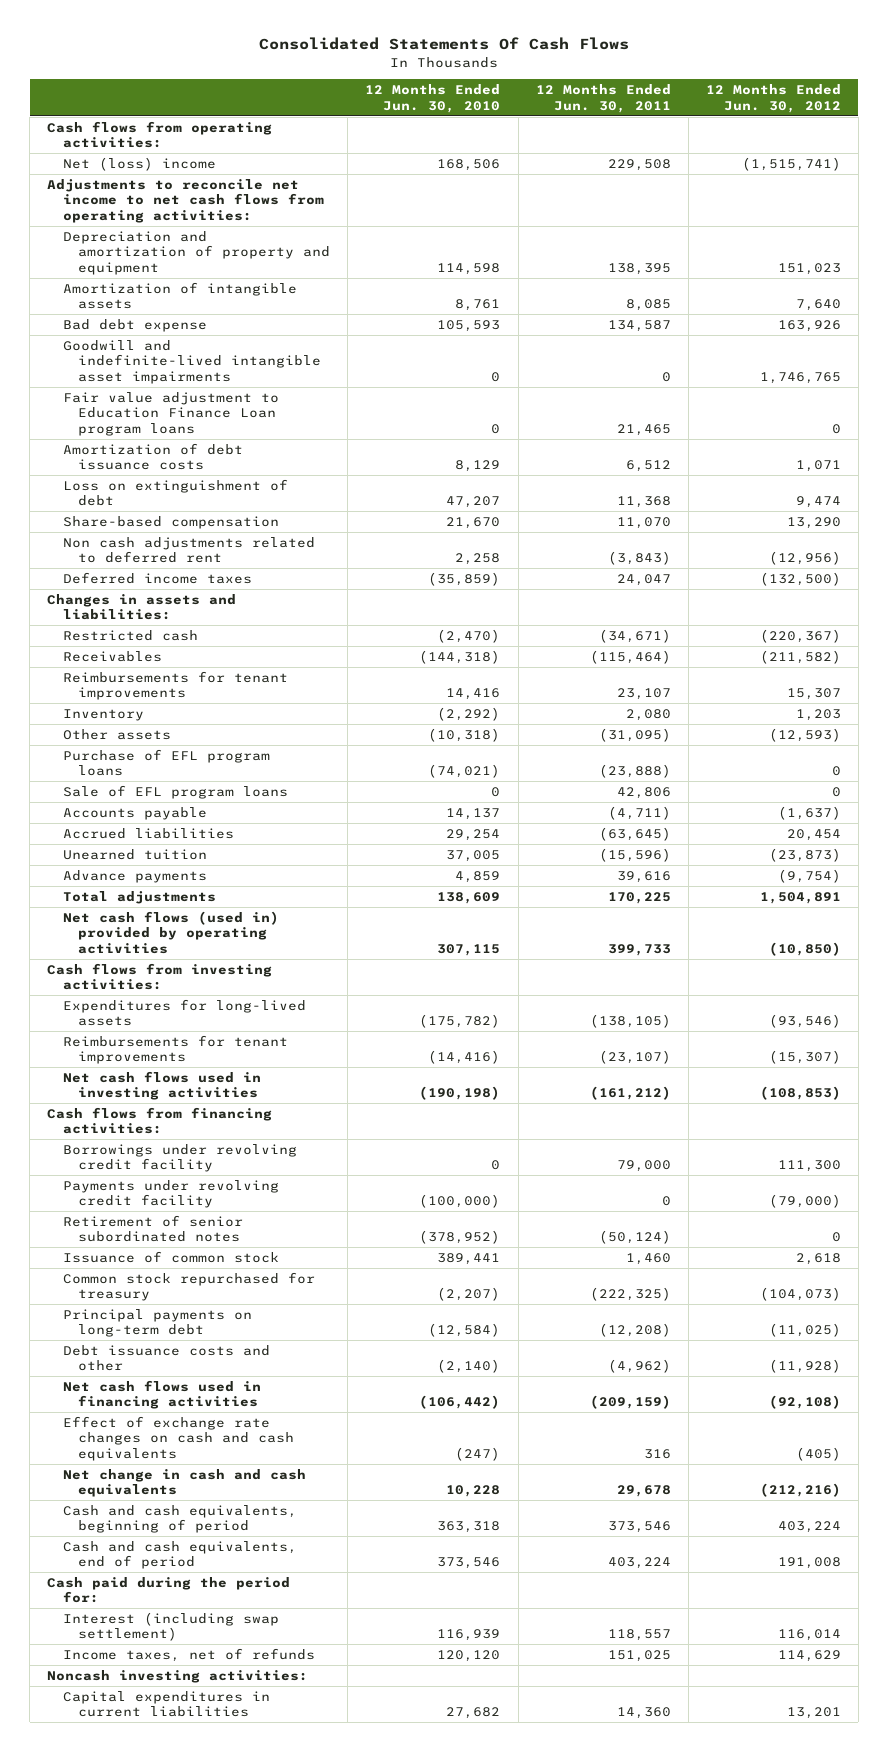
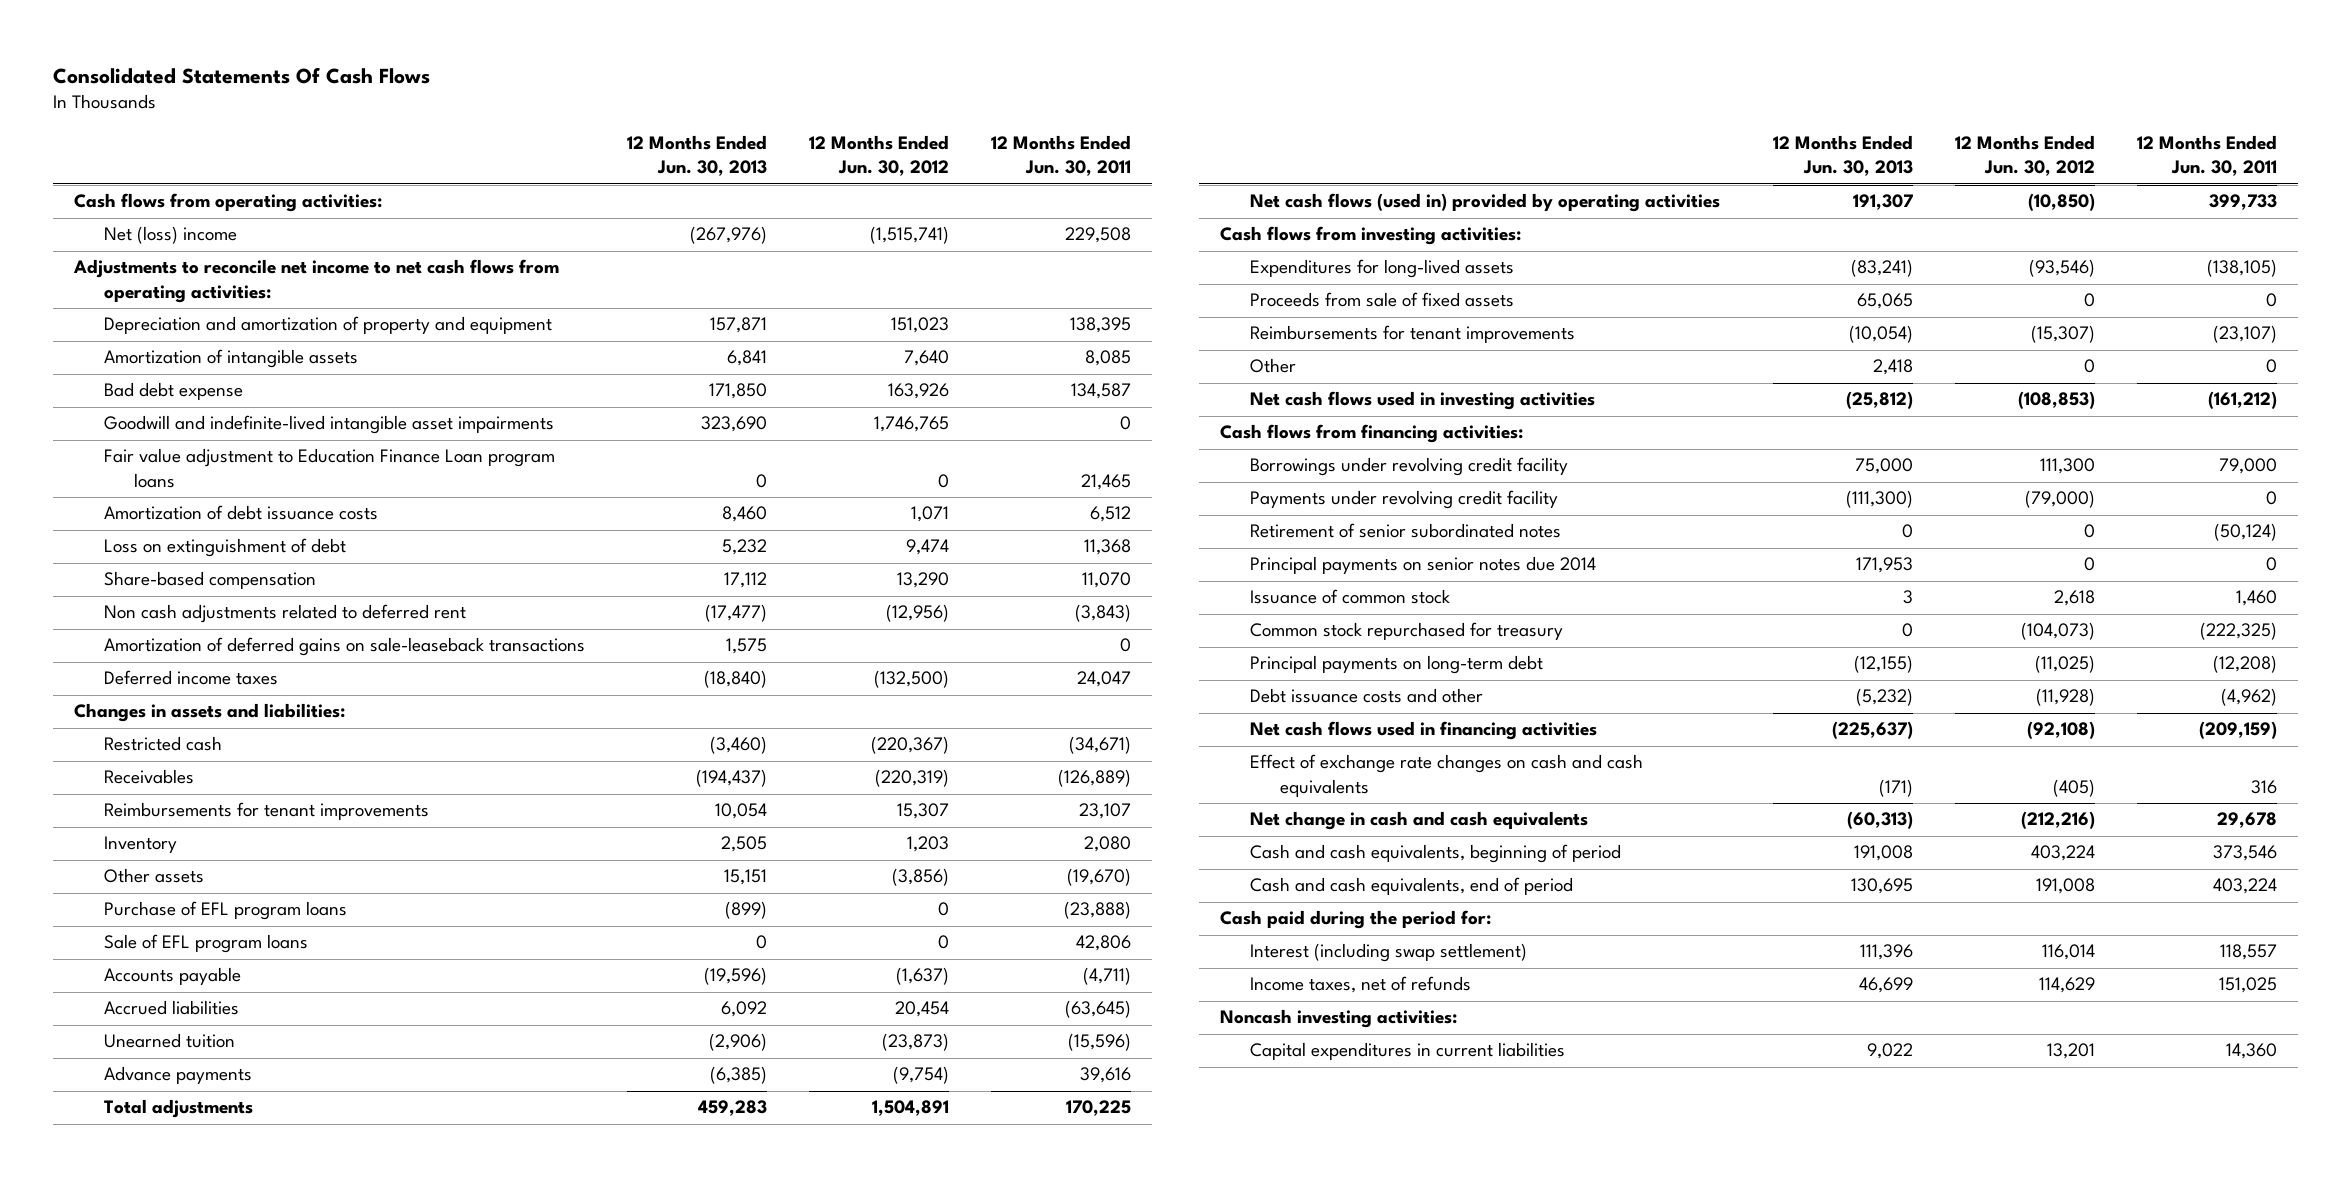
[365,84,501,113] 12 Months Ended Jun. 30, 2010 -> none
none -> [627,135,768,177] 12 Months Ended Jun. 30, 2013
none -> [104,637,586,657] Amortization of deferred gains on sale-leaseback transactions
[589,649,671,664] (115,464) -> [1058,769,1132,788] (126,889)
[759,649,841,664] (211,582) -> [875,769,950,788] (220,319)
[598,727,671,742] (31,095) -> [1067,868,1132,887] (19,670)
[768,727,841,742] (12,593) -> [892,868,950,887] (3,856)
none -> [1249,292,1514,308] Proceeds from sale of fixed assets
none -> [1249,358,1296,374] Other
none -> [1249,556,1596,575] Principal payments on senior notes due 2014

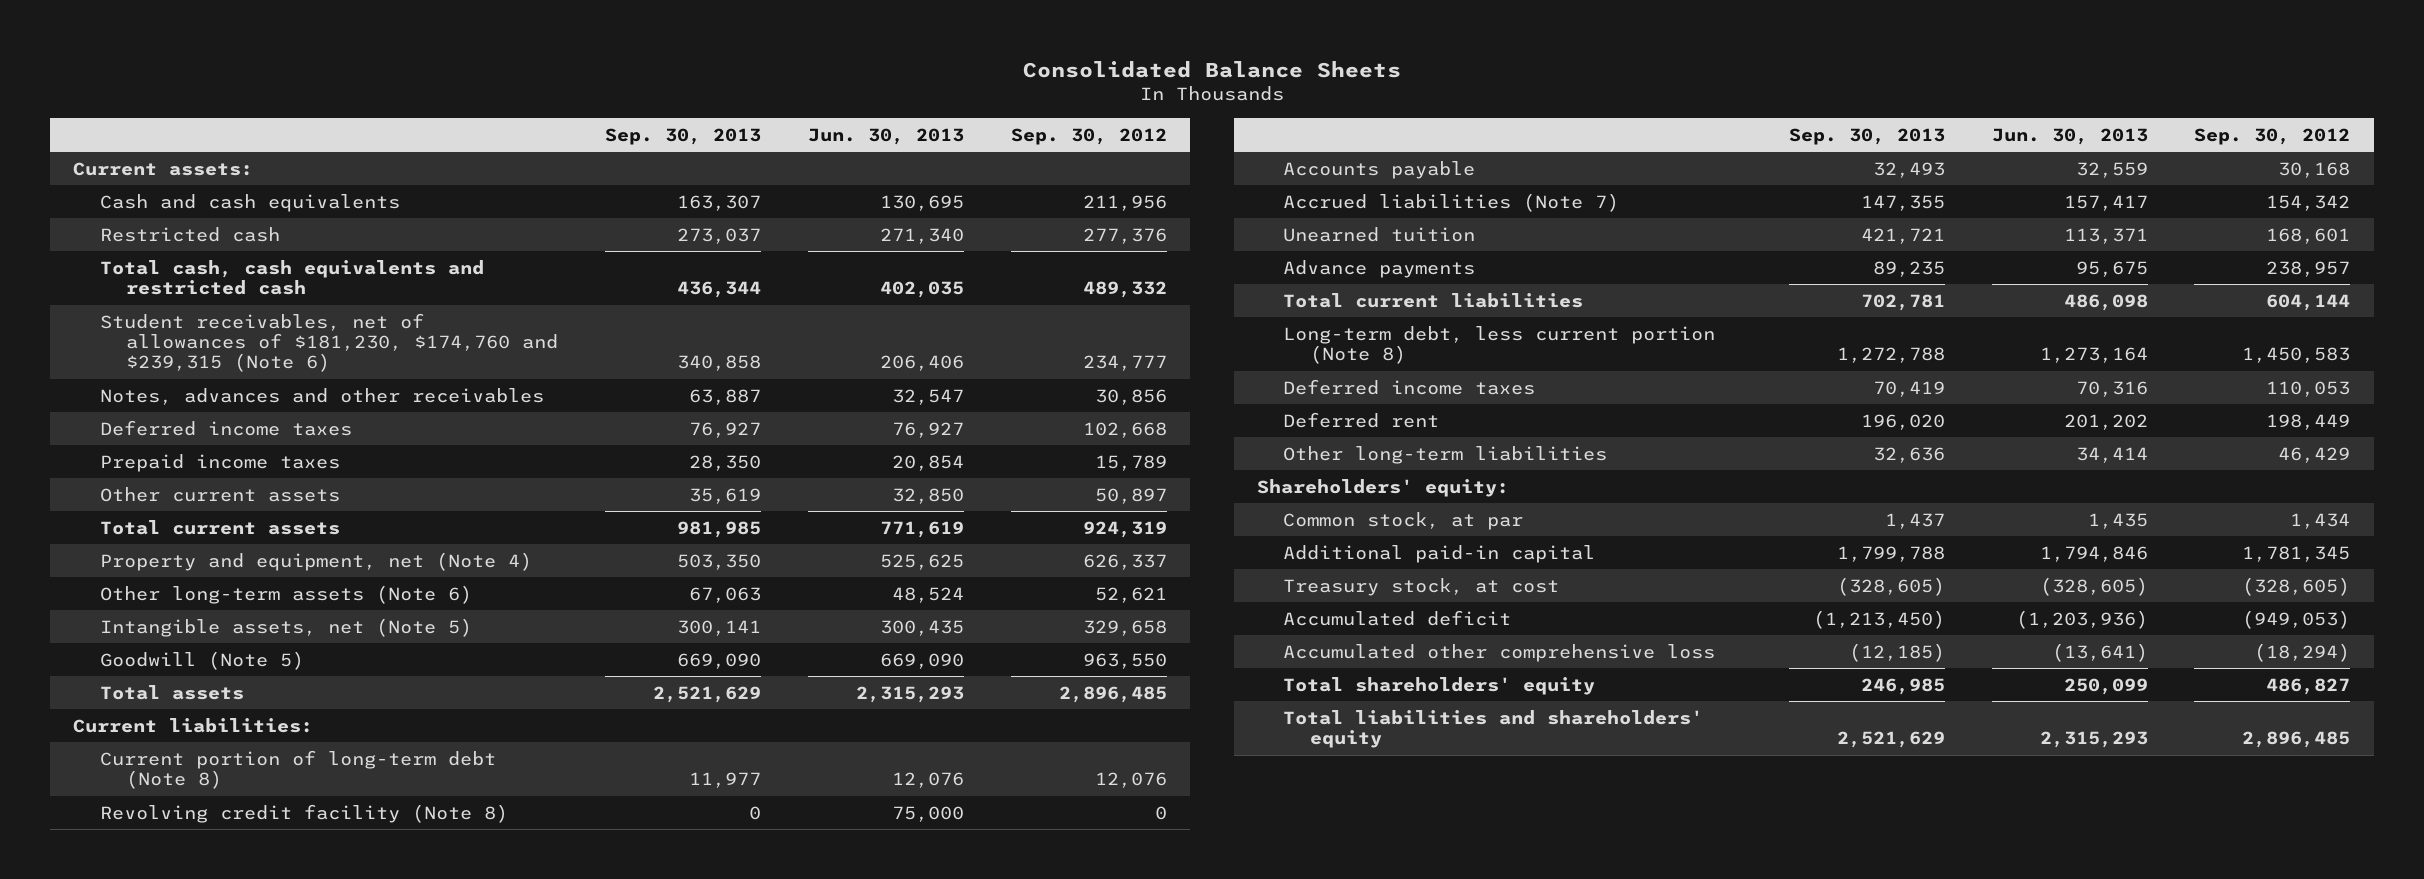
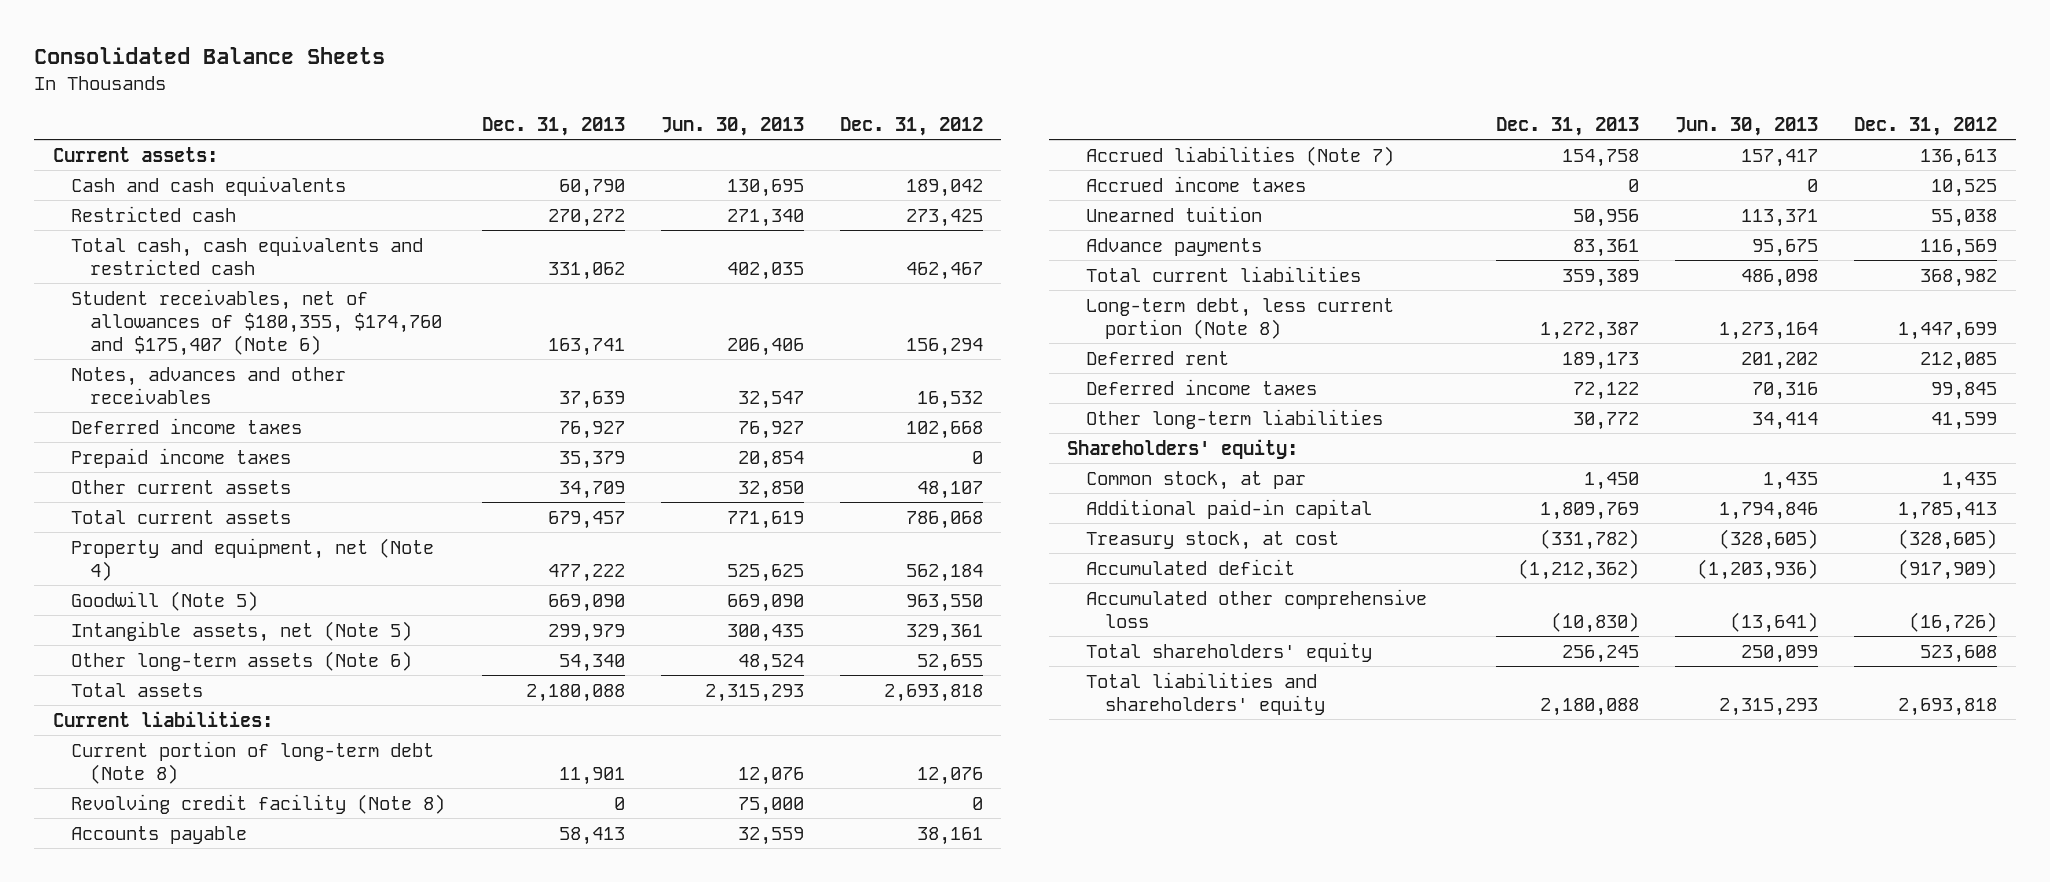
[604,127,761,145] Sep. 30, 2013 -> none
[1010,127,1167,145] Sep. 30, 2012 -> none
none -> [481,116,625,136] Dec. 31, 2013
none -> [839,116,983,136] Dec. 31, 2012
[99,312,558,373] Student receivables, net of allowances of $181,230, $174,760 and $239,315 (Note 6) -> [71,288,443,357] Student receivables, net of allowances of $180,355, $174,760 and $175,407 (Note 6)
[99,617,472,637] Intangible assets, net (Note 5) -> [71,620,413,642] Intangible assets, net (Note 5)
[99,584,472,604] Other long-term assets (Note 6) -> [71,650,413,671] Other long-term assets (Note 6)
none -> [1085,175,1306,192] Accrued income taxes
[1283,378,1536,395] Deferred income taxes -> [1085,378,1317,395] Deferred income taxes

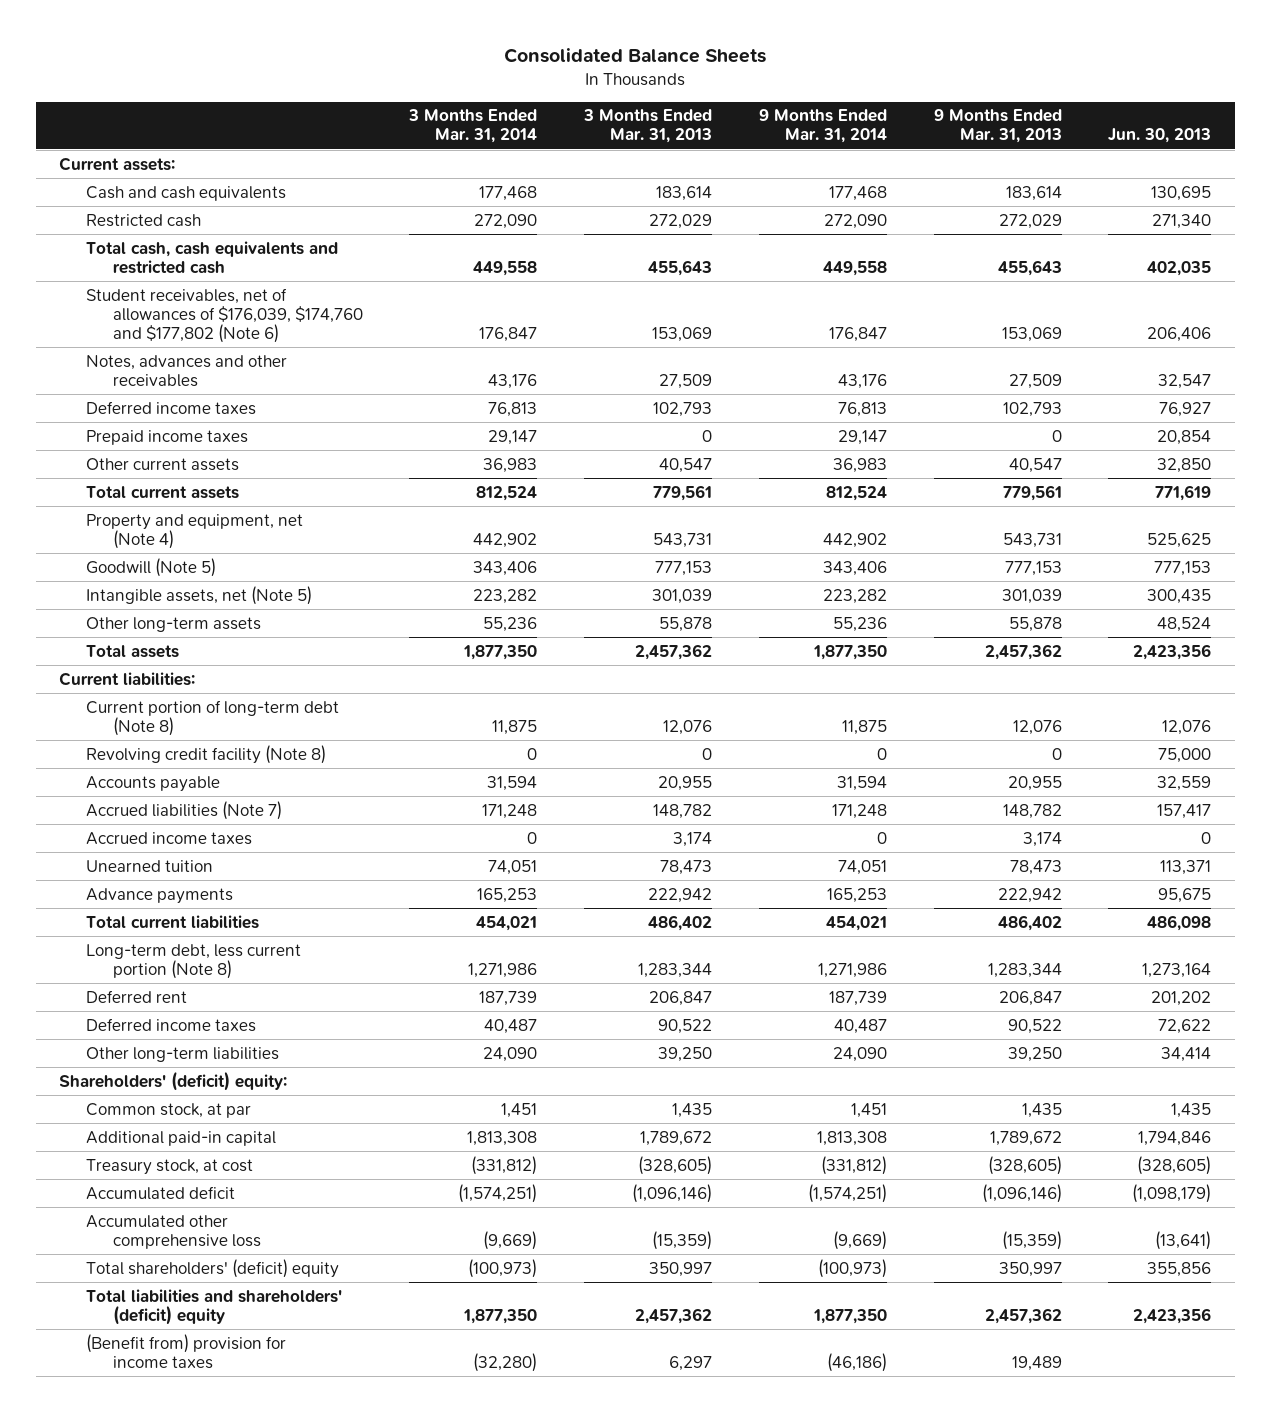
[481,116,625,136] Dec. 31, 2013 -> none
[839,116,983,136] Dec. 31, 2012 -> none
none -> [408,109,538,144] 3 Months Ended Mar. 31, 2014
none -> [583,109,713,144] 3 Months Ended Mar. 31, 2013
none -> [758,109,887,144] 9 Months Ended Mar. 31, 2014
none -> [933,109,1062,144] 9 Months Ended Mar. 31, 2013
[71,288,443,357] Student receivables, net of allowances of $180,355, $174,760 and $175,407 (Note 6) -> [86,287,363,344] Student receivables, net of allowances of $176,039, $174,760 and $177,802 (Note 6)
[726,593,804,612] 669,090 -> [1154,560,1212,576] 777,153
[71,650,413,671] Other long-term assets (Note 6) -> [86,616,262,632] Other long-term assets
[704,683,804,702] 2,315,293 -> [1133,643,1212,660] 2,423,356
[1752,381,1819,400] 70,316 -> [1158,1018,1212,1034] 72,622
[1067,438,1299,459] Shareholders' equity: -> [59,1070,288,1091] Shareholders' (deficit) equity:
[1697,558,1819,580] (1,203,936) -> [1132,1183,1212,1203] (1,098,179)
[1085,641,1372,662] Total shareholders' equity -> [86,1258,340,1278] Total shareholders' (deficit) equity
[1741,644,1819,663] 250,099 -> [1147,1261,1212,1277] 355,856
[1085,671,1325,715] Total liabilities and shareholders' equity -> [86,1288,343,1325] Total liabilities and shareholders' (deficit) equity
[1719,697,1819,716] 2,315,293 -> [1133,1307,1212,1324] 2,423,356
none -> [86,1333,287,1369] (Benefit from) provision for income taxes

